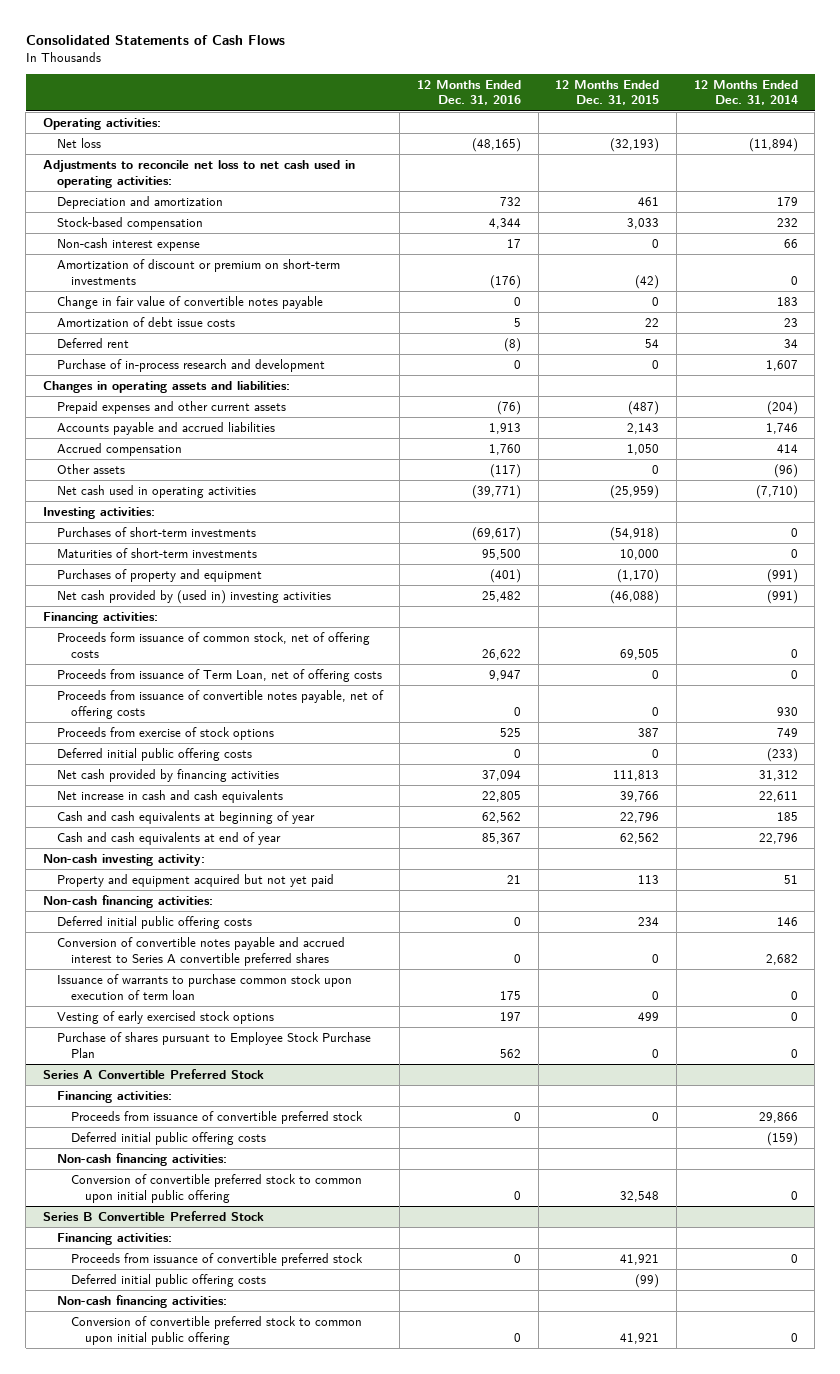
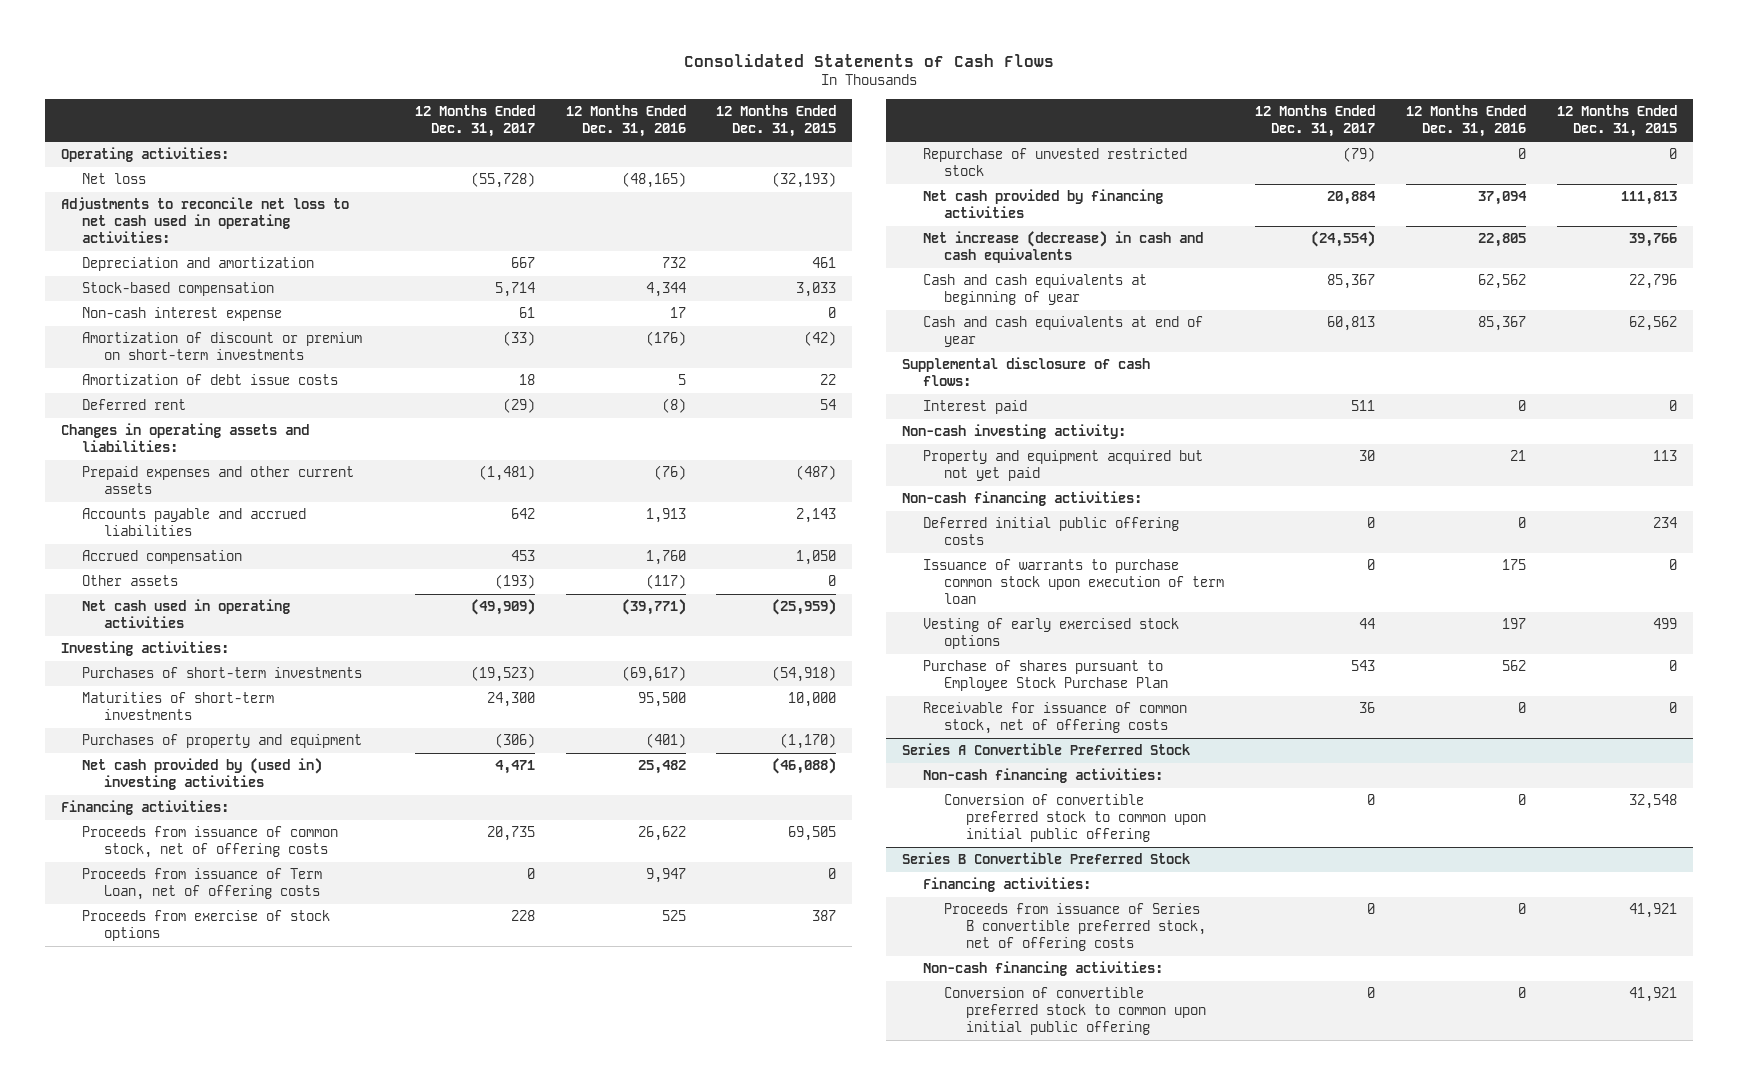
[693,79,798,106] 12 Months Ended Dec. 31, 2014 -> none
none -> [414,105,535,138] 12 Months Ended Dec. 31, 2017
[56,295,323,309] Change in fair value of convertible notes payable -> none
[56,358,325,372] Purchase of in-process research and development -> none
[56,631,370,658] Proceeds form issuance of common stock, net of offering costs -> [82,826,339,859] Proceeds from issuance of common stock, net of offering costs
[56,689,384,719] Proceeds from issuance of convertible notes payable, net of offering costs -> none
[56,747,252,761] Deferred initial public offering costs -> none
none -> [923,148,1188,177] Repurchase of unvested restricted stock
[56,789,283,803] Net increase in cash and cash equivalents -> [923,231,1204,264] Net increase (decrease) in cash and cash equivalents
none -> [901,357,1150,387] Supplemental disclosure of cash flows:
none -> [923,400,1028,415] Interest paid
[56,936,345,966] Conversion of convertible notes payable and accrued interest to Series A convertible preferred shares -> none
none -> [923,702,1188,735] Receivable for issuance of common stock, net of offering costs
[56,1090,172,1103] Financing activities: -> none
[70,1110,363,1124] Proceeds from issuance of convertible preferred stock -> none
[70,1131,266,1145] Deferred initial public offering costs -> none
[70,1273,266,1287] Deferred initial public offering costs -> none
[70,1252,363,1266] Proceeds from issuance of convertible preferred stock -> [944,903,1206,952] Proceeds from issuance of Series B convertible preferred stock, net of offering costs

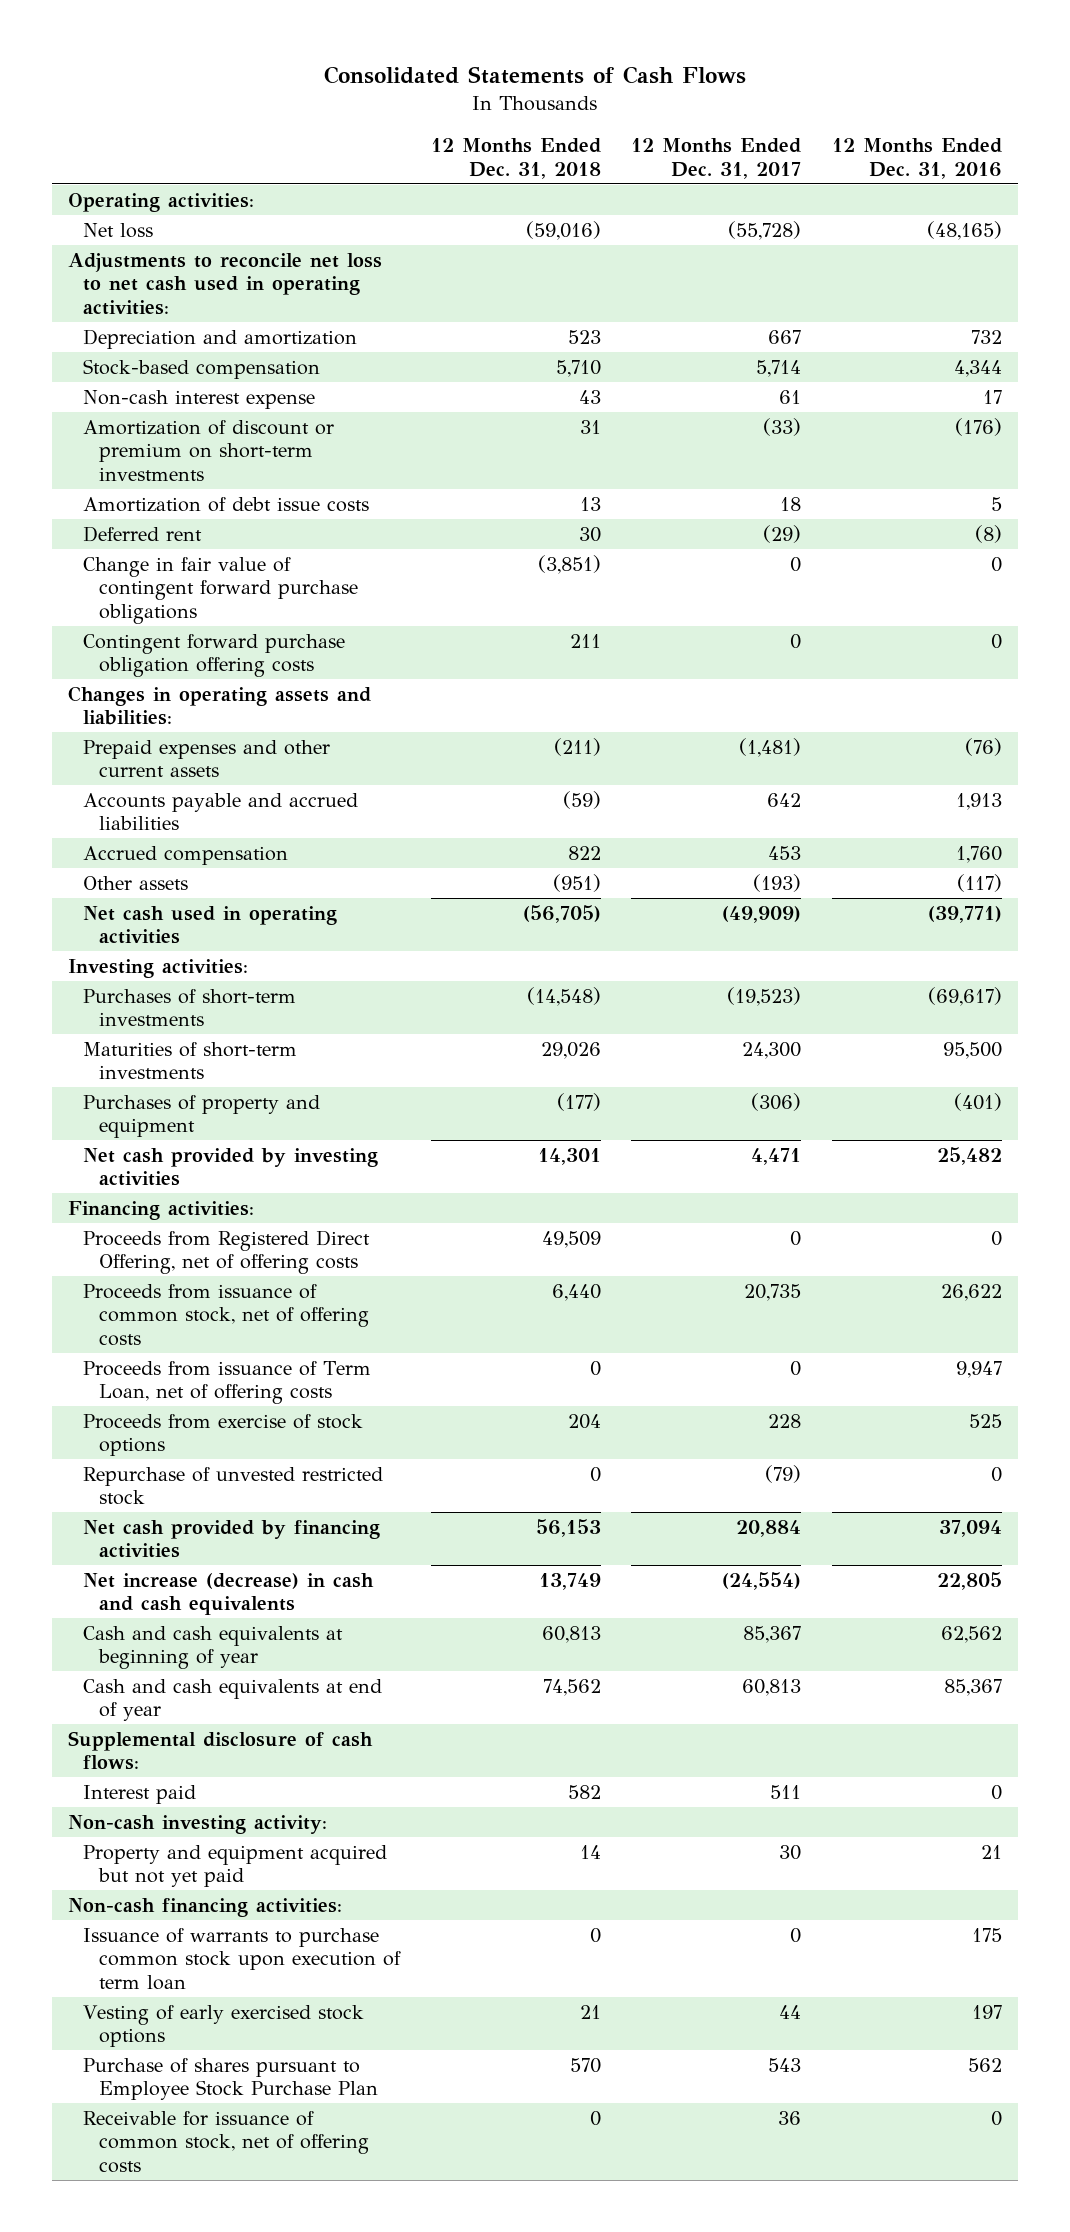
[716,105,837,138] 12 Months Ended Dec. 31, 2015 -> none
none -> [430,138,601,179] 12 Months Ended Dec. 31, 2018
none -> [83,556,358,625] Change in fair value of contingent forward purchase obligations
none -> [83,633,346,678] Contingent forward purchase obligation offering costs
[82,758,323,791] Net cash provided by (used in) investing activities -> [83,1147,379,1187] Net cash provided by investing activities
none -> [83,1229,371,1275] Proceeds from Registered Direct Offering, net of offering costs
[923,517,1180,546] Deferred initial public offering costs -> none
[901,743,1190,756] Series A Convertible Preferred Stock -> none
[923,768,1164,784] Non-cash financing activities: -> none
[944,794,1206,843] Conversion of convertible preferred stock to common upon initial public offering -> none
[901,852,1190,865] Series B Convertible Preferred Stock -> none
[923,877,1092,893] Financing activities: -> none
[944,903,1206,952] Proceeds from issuance of Series B convertible preferred stock, net of offering costs -> none
[923,961,1164,977] Non-cash financing activities: -> none
[944,987,1206,1036] Conversion of convertible preferred stock to common upon initial public offering -> none

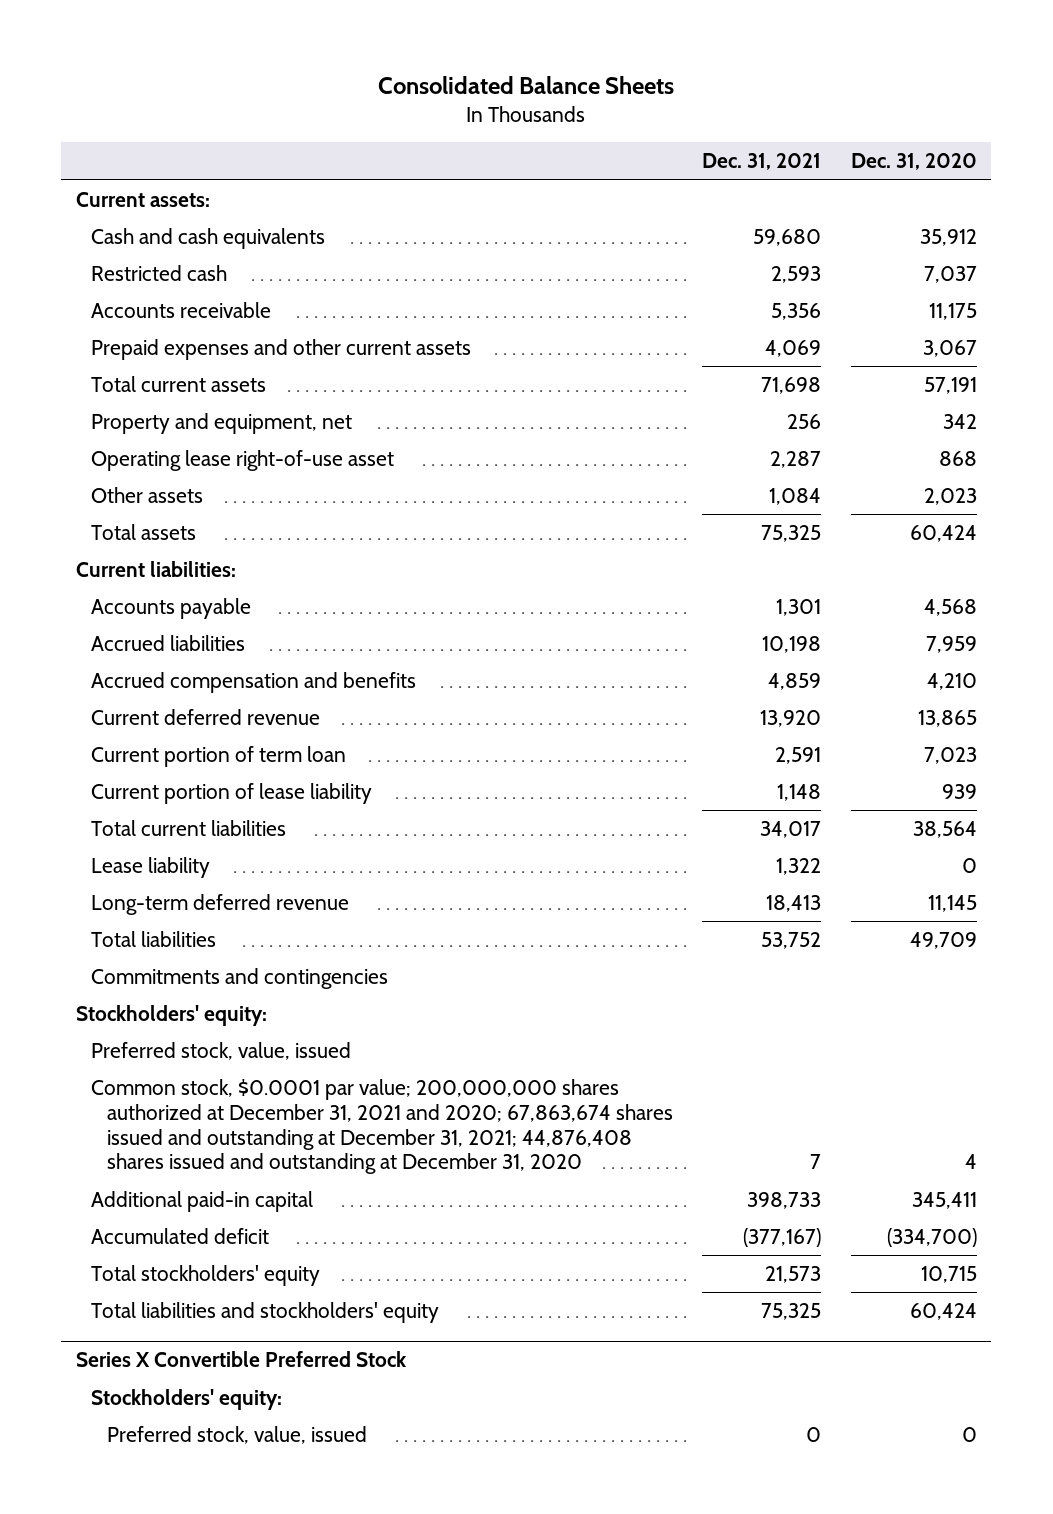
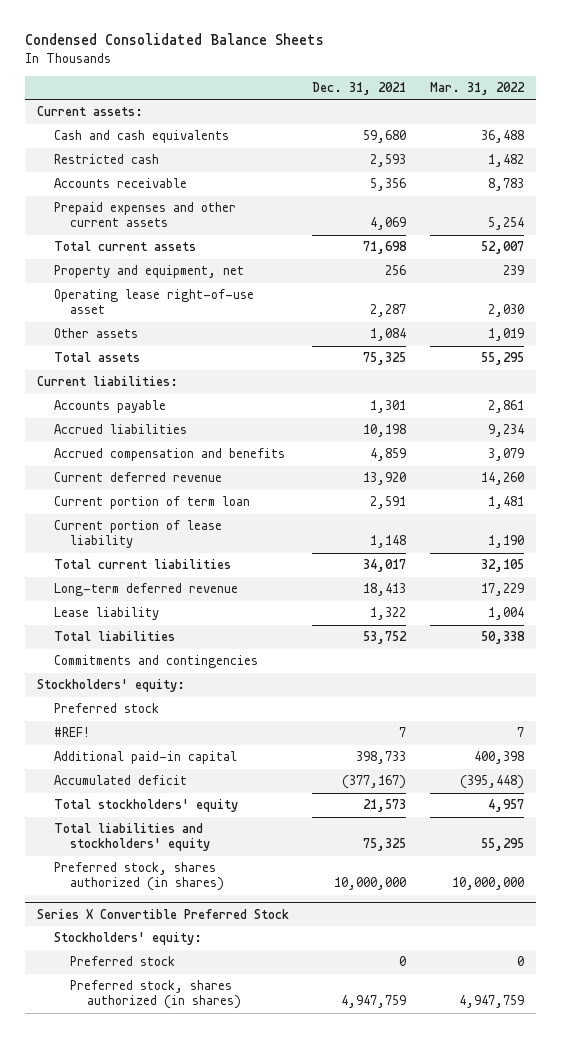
[378,75,675,94] Consolidated Balance Sheets -> [25,33,325,46] Condensed Consolidated Balance Sheets
[850,153,977,171] Dec. 31, 2020 -> none
none -> [430,82,526,96] Mar. 31, 2022
[91,856,211,878] Lease liability -> [53,607,159,621] Lease liability
[91,1041,352,1060] Preferred stock, value, issued -> [53,703,159,714] Preferred stock
[91,1078,673,1175] Common stock, $0.0001 par value; 200,000,000 shares authorized at December 31, 2021 and 2020; 67,863,674 shares issued and outstanding at December 31, 2021; 44,876,408 shares issued and outstanding at December 31, 2020 -> [53,727,90,738] #REF!
none -> [53,862,225,892] Preferred stock, shares authorized (in shares)
[106,1425,367,1444] Preferred stock, value, issued -> [70,956,176,967] Preferred stock
none -> [70,980,242,1010] Preferred stock, shares authorized (in shares)

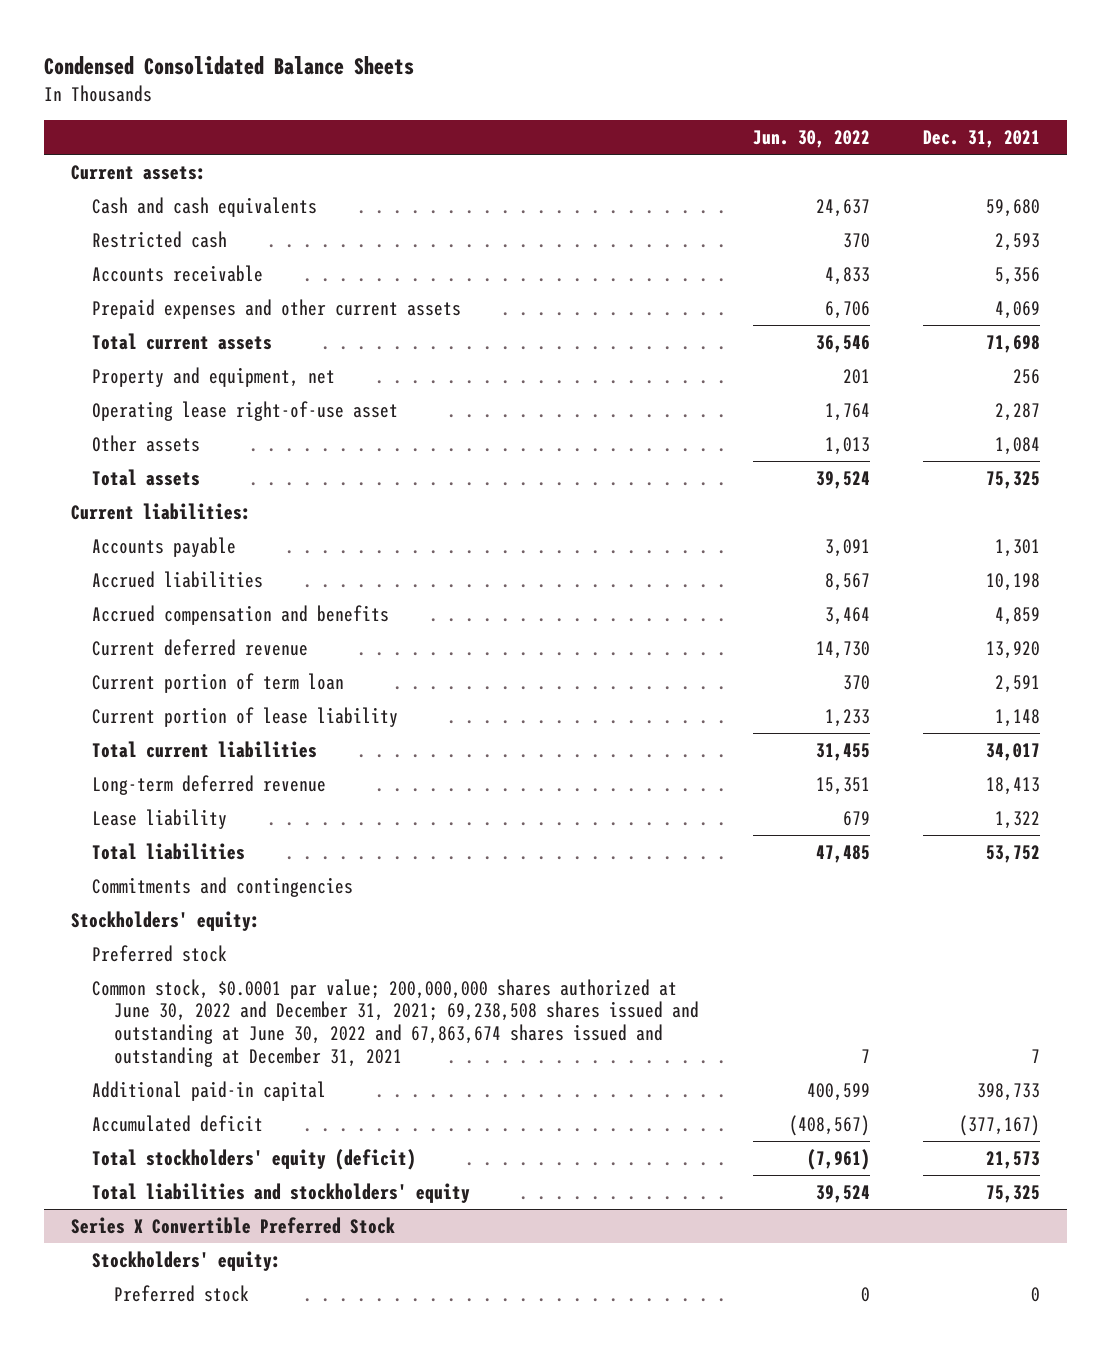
[430,82,526,96] Mar. 31, 2022 -> none
none -> [752,130,870,149] Jun. 30, 2022
[53,727,90,738] #REF! -> [92,978,699,1067] Common stock, $0.0001 par value; 200,000,000 shares authorized at June 30, 2022 and December 31, 2021; 69,238,508 shares issued and outstanding at June 30, 2022 and 67,863,674 shares issued and outstanding at December 31, 2021
[53,799,238,813] Total stockholders' equity -> [92,1148,417,1170] Total stockholders' equity (deficit)
[53,862,225,892] Preferred stock, shares authorized (in shares) -> none
[70,980,242,1010] Preferred stock, shares authorized (in shares) -> none

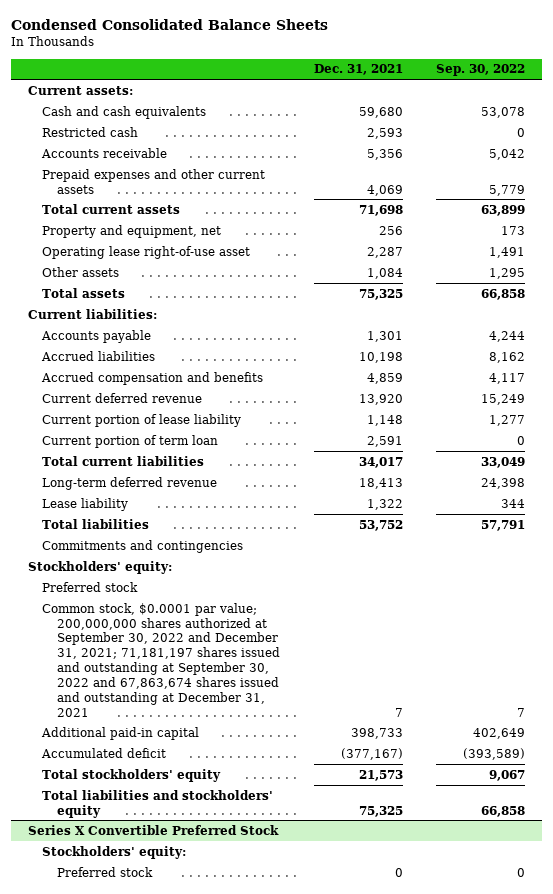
[752,130,870,149] Jun. 30, 2022 -> none
none -> [435,64,525,77] Sep. 30, 2022
[92,672,345,693] Current portion of term loan -> [42,434,219,448] Current portion of term loan
[92,978,699,1067] Common stock, $0.0001 par value; 200,000,000 shares authorized at June 30, 2022 and December 31, 2021; 69,238,508 shares issued and outstanding at June 30, 2022 and 67,863,674 shares issued and outstanding at December 31, 2021 -> [42,602,281,717] Common stock, $0.0001 par value; 200,000,000 shares authorized at September 30, 2022 and December 31, 2021; 71,181,197 shares issued and outstanding at September 30, 2022 and 67,863,674 shares issued and outstanding at December 31, 2021
[92,1148,417,1170] Total stockholders' equity (deficit) -> [42,768,222,782] Total stockholders' equity

